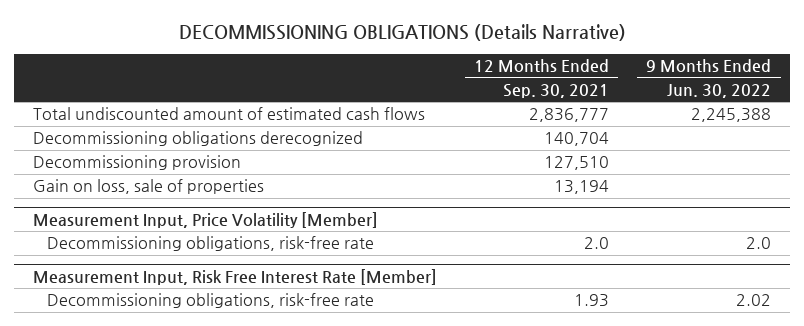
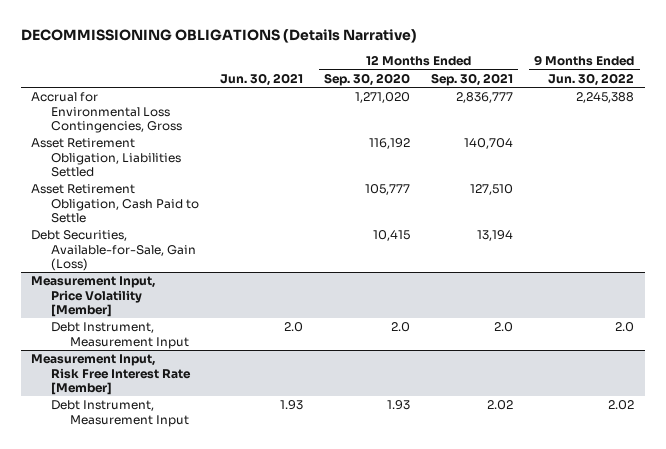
none -> [219,73,303,87] Jun. 30, 2021
none -> [323,73,410,87] Sep. 30, 2020
[32,107,425,121] Total undiscounted amount of estimated cash flows -> [31,92,182,134] Accrual for Environmental Loss Contingencies, Gross
[32,131,363,147] Decommissioning obligations derecognized -> [31,138,181,178] Asset Retirement Obligation, Liabilities Settled
[32,155,241,171] Decommissioning provision -> [31,184,199,224] Asset Retirement Obligation, Cash Paid to Settle
[32,179,264,195] Gain on loss, sale of properties -> [31,230,196,272] Debt Securities, Available-for-Sale, Gain (Loss)
[47,236,375,252] Decommissioning obligations, risk-free rate -> [50,322,189,349] Debt Instrument, Measurement Input
[47,293,375,309] Decommissioning obligations, risk-free rate -> none
none -> [50,400,189,427] Debt Instrument, Measurement Input

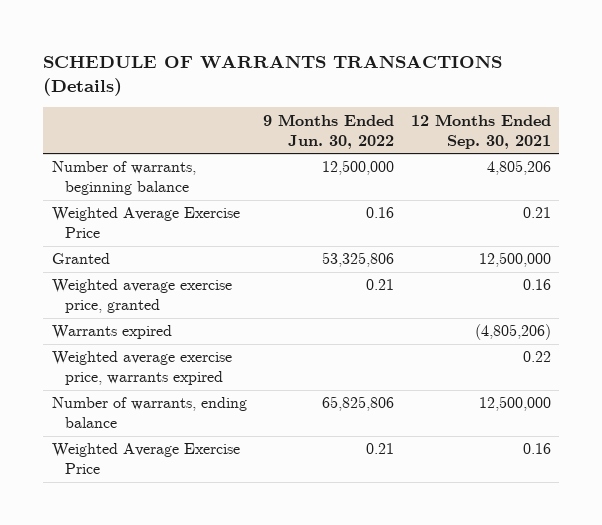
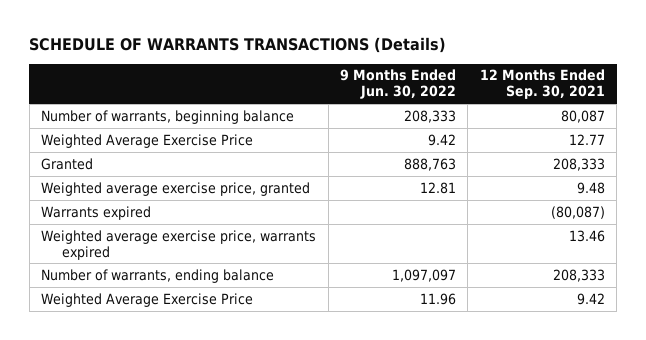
[322,160,395,176] 12,500,000 -> [403,109,456,123] 208,333
[486,160,551,176] 4,805,206 -> [560,109,605,123] 80,087
[366,207,395,219] 0.16 -> [427,133,456,146] 9.42
[522,207,551,219] 0.21 -> [568,133,605,145] 12.77
[322,252,395,268] 53,325,806 -> [403,157,456,171] 888,763
[478,252,551,268] 12,500,000 -> [552,157,605,171] 208,333
[366,279,395,291] 0.21 -> [419,181,456,194] 12.81
[522,279,551,291] 0.16 -> [576,181,605,194] 9.48
[474,324,551,341] (4,805,206) -> [550,205,605,219] (80,087)
[522,351,551,363] 0.22 -> [568,229,605,242] 13.46
[322,396,395,412] 65,825,806 -> [391,268,456,282] 1,097,097
[478,396,551,412] 12,500,000 -> [552,268,605,282] 208,333
[366,443,395,455] 0.21 -> [419,292,456,305] 11.96
[522,443,551,455] 0.16 -> [576,292,605,305] 9.42

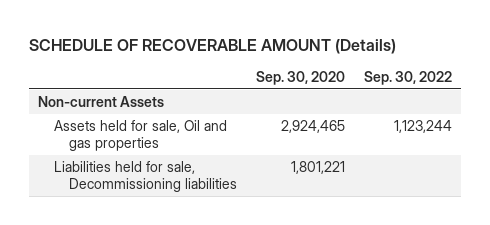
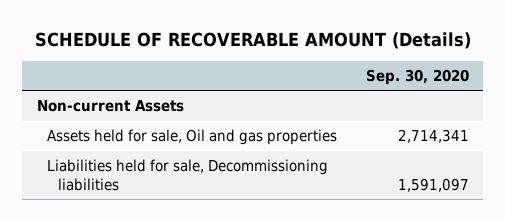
[363,70,452,85] Sep. 30, 2022 -> none
[280,120,345,134] 2,924,465 -> [397,129,469,144] 2,714,341
[290,161,345,175] 1,801,221 -> [397,177,469,192] 1,591,097

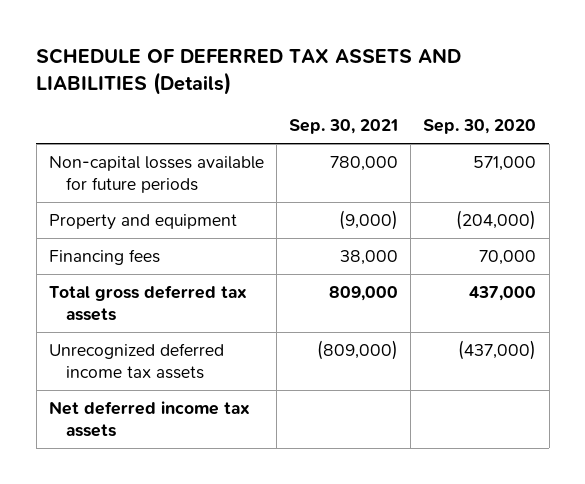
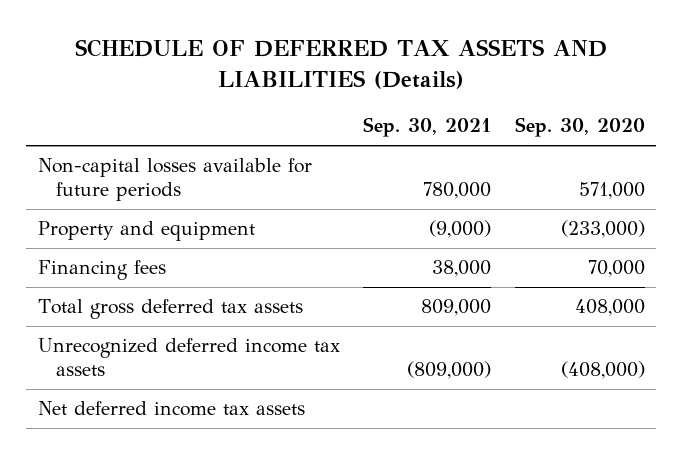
[456,209,537,230] (204,000) -> [560,220,645,239] (233,000)
[469,285,537,301] 437,000 -> [574,299,645,317] 408,000
[458,339,537,360] (437,000) -> [560,361,645,380] (408,000)

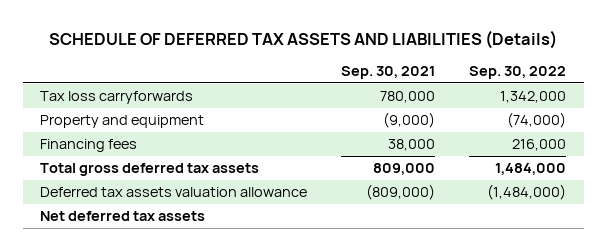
[514,117,645,138] Sep. 30, 2020 -> none
none -> [469,66,567,80] Sep. 30, 2022
[37,158,312,202] Non-capital losses available for future periods -> none
none -> [39,91,193,105] Tax loss carryforwards
[37,338,340,377] Unrecognized deferred income tax assets -> [39,187,307,198] Deferred tax assets valuation allowance
[37,401,305,417] Net deferred income tax assets -> [39,211,205,222] Net deferred tax assets

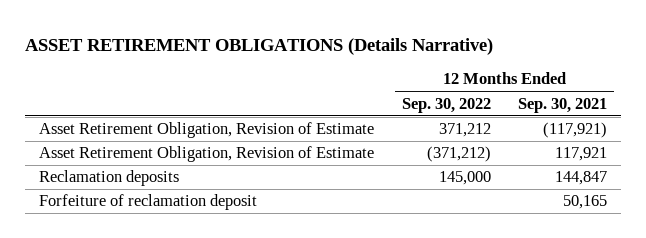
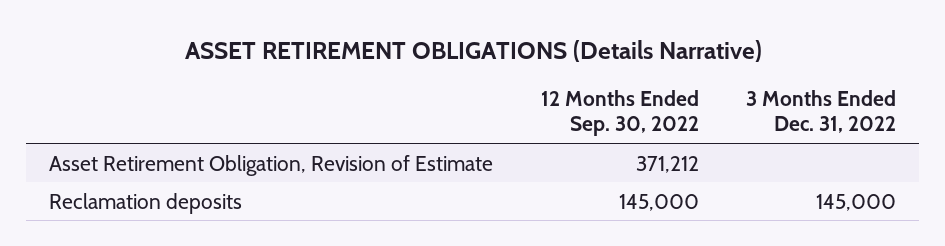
[518,97,608,113] Sep. 30, 2021 -> none
none -> [745,90,896,134] 3 Months Ended Dec. 31, 2022
[39,146,375,163] Asset Retirement Obligation, Revision of Estimate -> none
[39,194,258,211] Forfeiture of reclamation deposit -> none

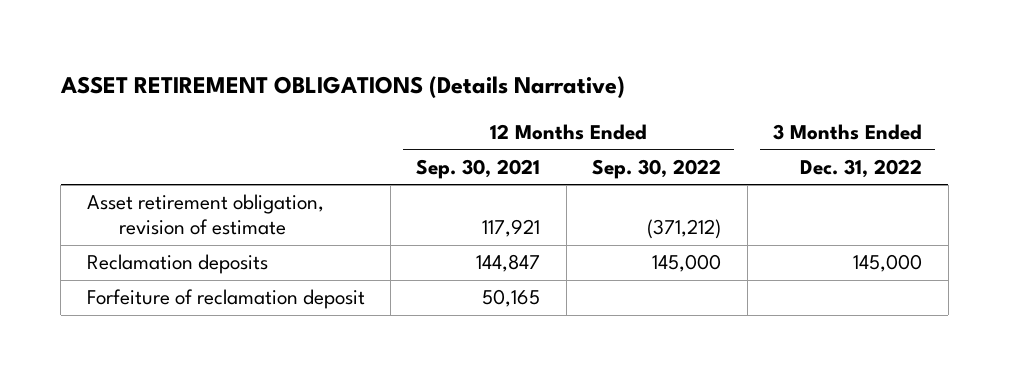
none -> [416,158,541,179] Sep. 30, 2021
[49,154,494,176] Asset Retirement Obligation, Revision of Estimate -> [86,194,324,236] Asset retirement obligation, revision of estimate
[635,155,699,173] 371,212 -> [647,219,722,240] (371,212)
none -> [86,289,365,310] Forfeiture of reclamation deposit

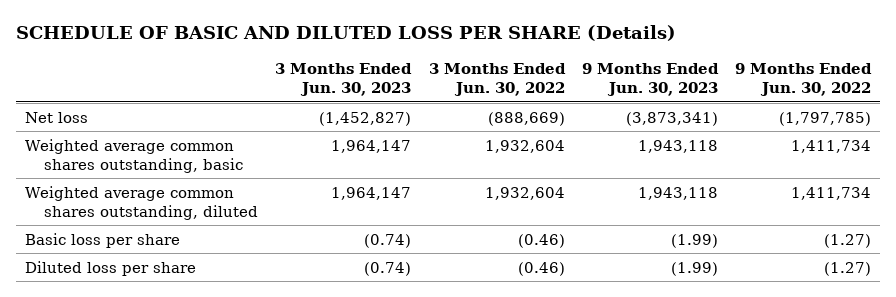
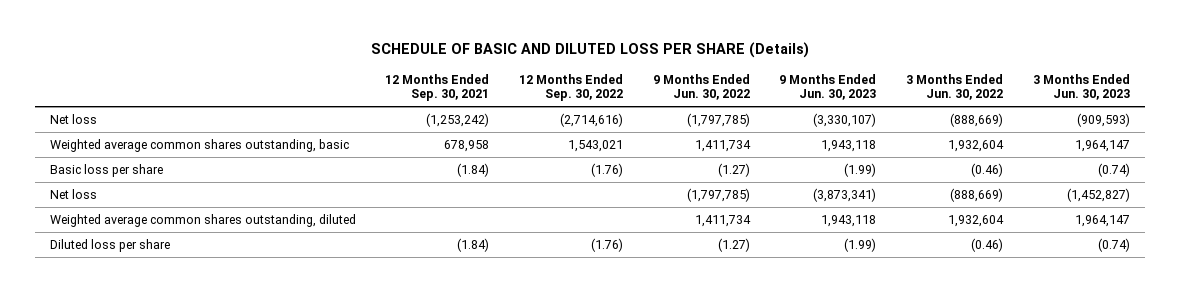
none -> [385,73,490,102] 12 Months Ended Sep. 30, 2021
none -> [518,73,623,102] 12 Months Ended Sep. 30, 2022
none -> [49,113,97,124] Net loss
[24,111,88,123] Net loss -> [49,188,97,199] Net loss
[24,185,258,220] Weighted average common shares outstanding, diluted -> [49,213,356,227] Weighted average common shares outstanding, diluted

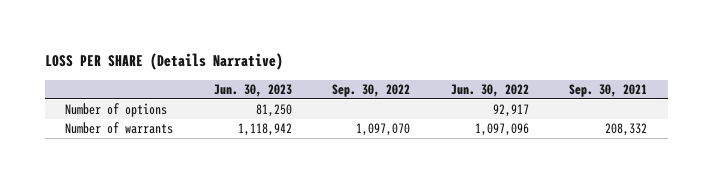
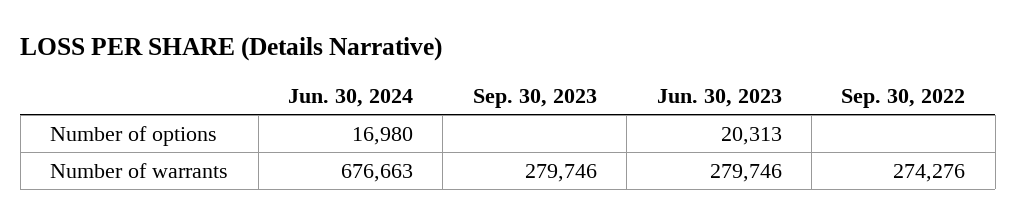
[450,83,529,97] Jun. 30, 2022 -> none
[569,83,648,97] Sep. 30, 2021 -> none
none -> [287,88,413,107] Jun. 30, 2024
none -> [472,88,597,108] Sep. 30, 2023
[255,104,292,118] 81,250 -> [720,126,782,145] 20,313
[237,123,292,137] 1,118,942 -> [709,163,782,182] 279,746
[356,123,411,137] 1,097,070 -> [893,163,966,182] 274,276

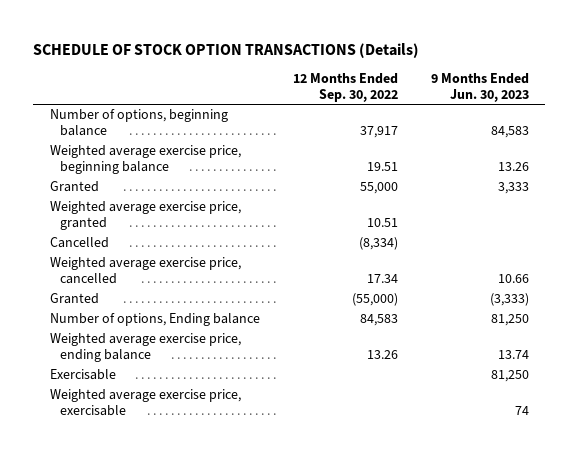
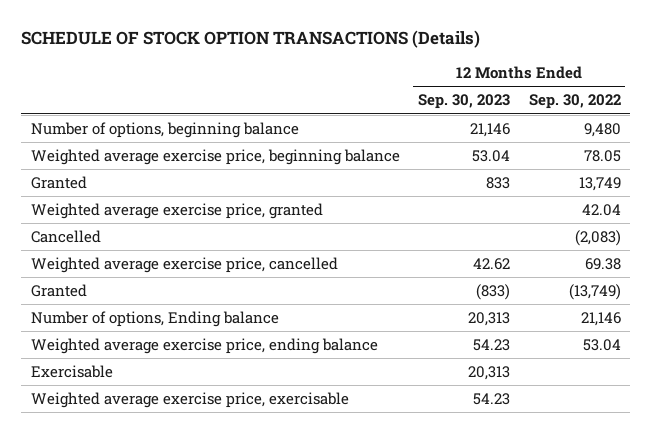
[430,72,529,102] 9 Months Ended Jun. 30, 2023 -> none
none -> [418,94,511,110] Sep. 30, 2023
[359,126,398,139] 37,917 -> [583,123,621,138] 9,480
[366,162,398,172] 19.51 -> [583,150,621,163] 78.05
[359,182,398,195] 55,000 -> [578,177,621,192] 13,749
[366,218,398,228] 10.51 -> [581,204,621,217] 42.04
[358,237,398,251] (8,334) -> [574,230,621,247] (2,083)
[366,274,398,284] 17.34 -> [584,258,621,271] 69.38
[351,293,398,307] (55,000) -> [568,284,621,301] (13,749)
[359,314,398,327] 84,583 -> [580,312,621,327] 21,146
[366,350,398,360] 13.26 -> [582,339,621,352] 53.04

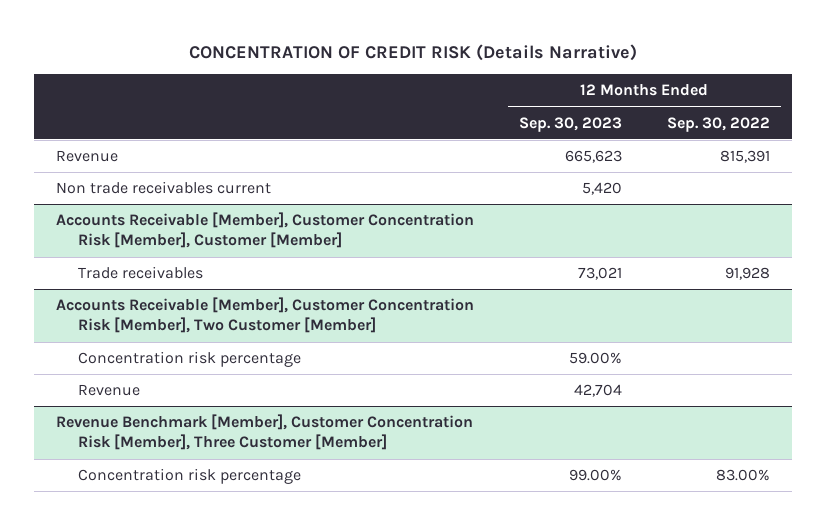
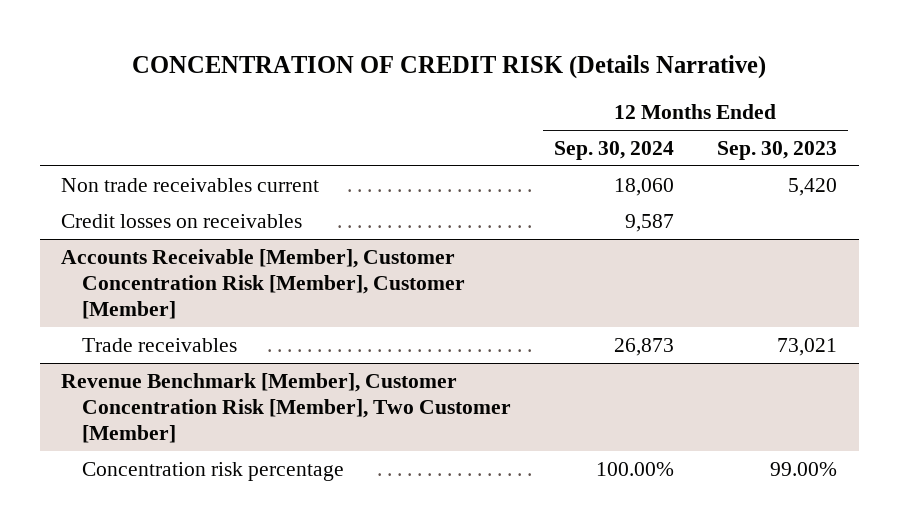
[666,116,770,132] Sep. 30, 2022 -> none
none -> [553,140,674,160] Sep. 30, 2024
[56,150,119,163] Revenue -> none
none -> [61,213,303,228] Credit losses on receivables
[56,297,475,334] Accounts Receivable [Member], Customer Concentration Risk [Member], Two Customer [Member] -> none
[78,351,302,368] Concentration risk percentage -> none
[78,384,141,397] Revenue -> none
[56,414,474,451] Revenue Benchmark [Member], Customer Concentration Risk [Member], Three Customer [Member] -> [61,372,511,443] Revenue Benchmark [Member], Customer Concentration Risk [Member], Two Customer [Member]

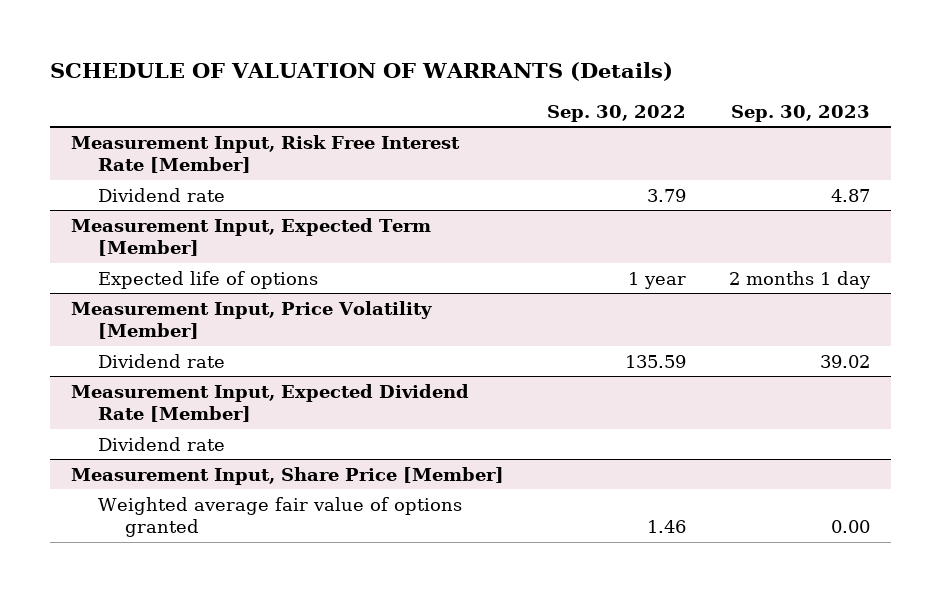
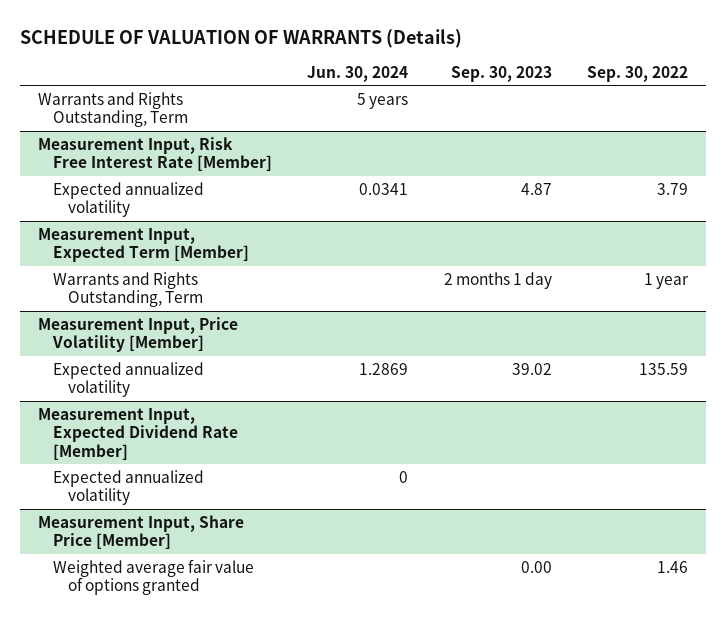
none -> [307,66,409,83] Jun. 30, 2024
none -> [37,91,188,128] Warrants and Rights Outstanding, Term
[98,187,226,202] Dividend rate -> [52,181,204,218] Expected annualized volatility
[98,270,319,289] Expected life of options -> [52,271,204,308] Warrants and Rights Outstanding, Term
[98,353,226,368] Dividend rate -> [52,361,204,398] Expected annualized volatility
[98,436,226,451] Dividend rate -> [52,469,204,506] Expected annualized volatility

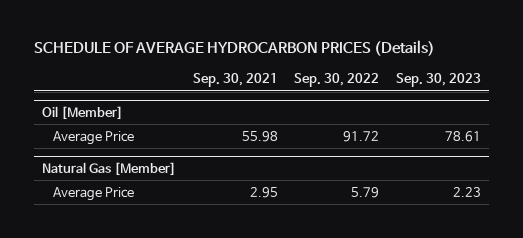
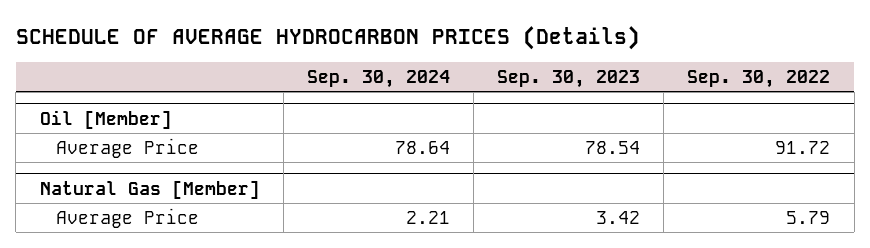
[192,72,278,87] Sep. 30, 2021 -> none
none -> [306,69,450,88] Sep. 30, 2024
[445,130,482,142] 78.61 -> [585,140,641,154] 78.54
[453,186,482,197] 2.23 -> [596,210,641,224] 3.42

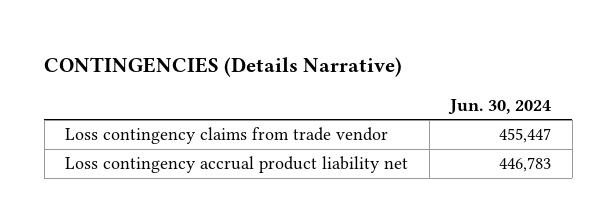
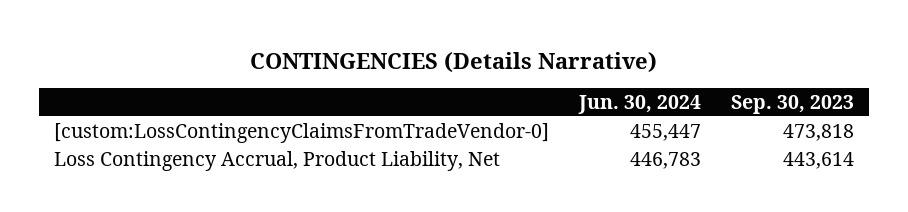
none -> [730,94,854,114] Sep. 30, 2023
[65,127,389,145] Loss contingency claims from trade vendor -> [53,122,549,143] [custom:LossContingencyClaimsFromTradeVendor-0]
[65,156,409,174] Loss contingency accrual product liability net -> [53,150,500,171] Loss Contingency Accrual, Product Liability, Net

